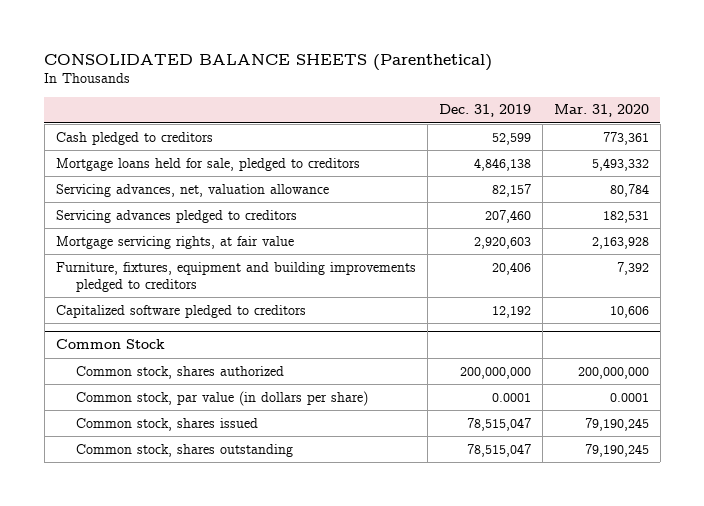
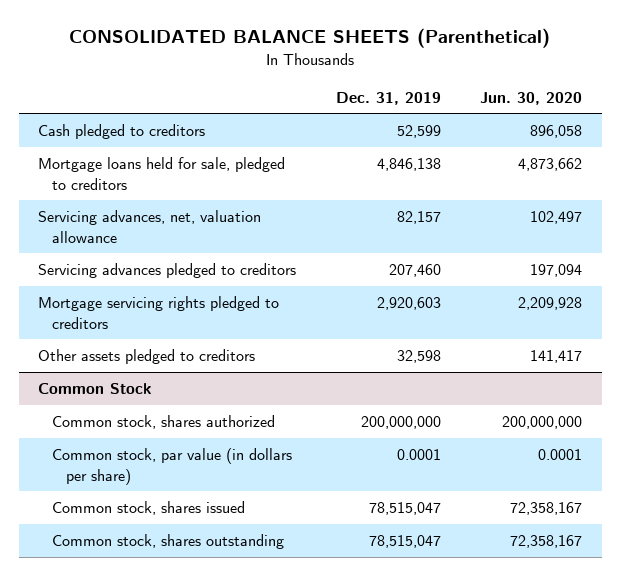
[553,104,649,118] Mar. 31, 2020 -> none
none -> [480,91,583,105] Jun. 30, 2020
[55,261,416,292] Furniture, fixtures, equipment and building improvements pledged to creditors -> none
[55,304,306,318] Capitalized software pledged to creditors -> none
[55,235,294,249] Mortgage servicing rights, at fair value -> [38,295,280,329] Mortgage servicing rights pledged to creditors
none -> [38,348,256,364] Other assets pledged to creditors

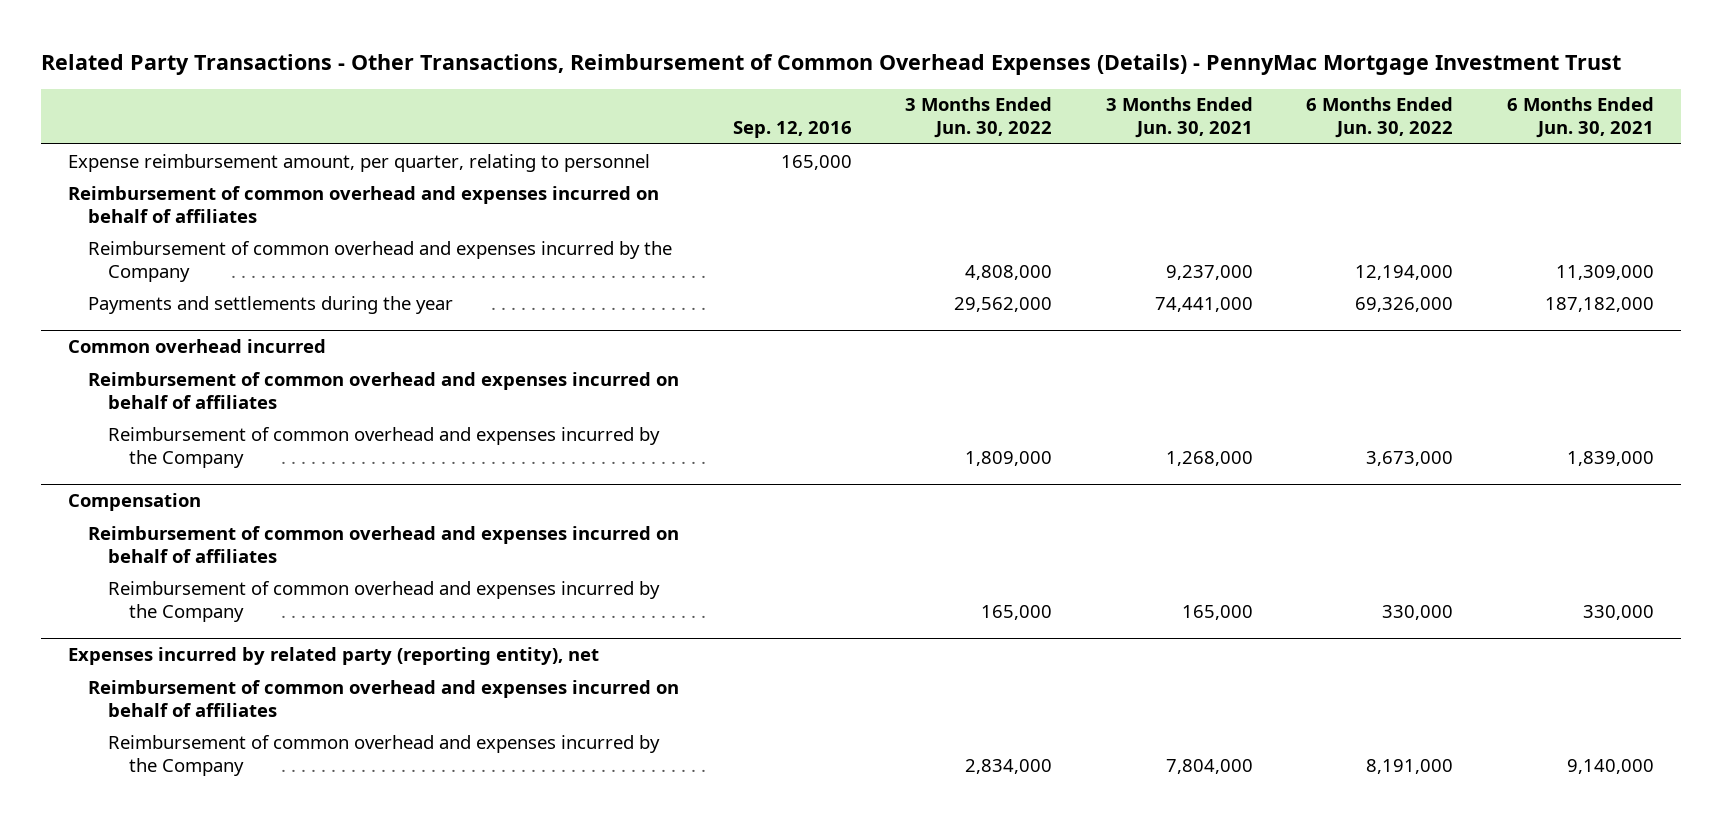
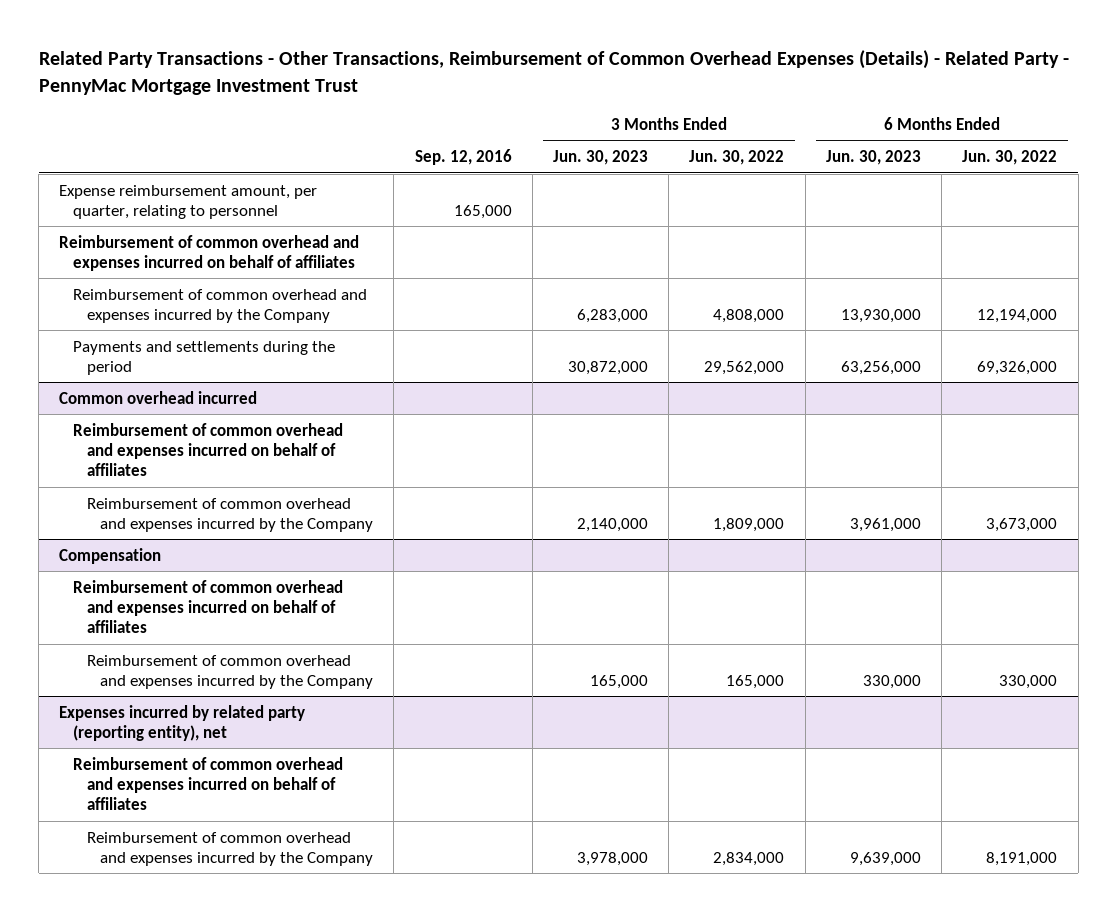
[40,53,1621,75] Related Party Transactions - Other Transactions, Reimbursement of Common Overhead Expenses (Details) - PennyMac Mortgage Investment Trust -> [38,50,1069,95] Related Party Transactions - Other Transactions, Reimbursement of Common Overhead Expenses (Details) - Related Party - PennyMac Mortgage Investment Trust
[1105,97,1253,139] 3 Months Ended Jun. 30, 2021 -> none
[1506,97,1654,139] 6 Months Ended Jun. 30, 2021 -> none
none -> [552,150,648,166] Jun. 30, 2023
none -> [825,150,921,166] Jun. 30, 2023
[88,295,454,314] Payments and settlements during the year -> [72,340,335,376] Payments and settlements during the period

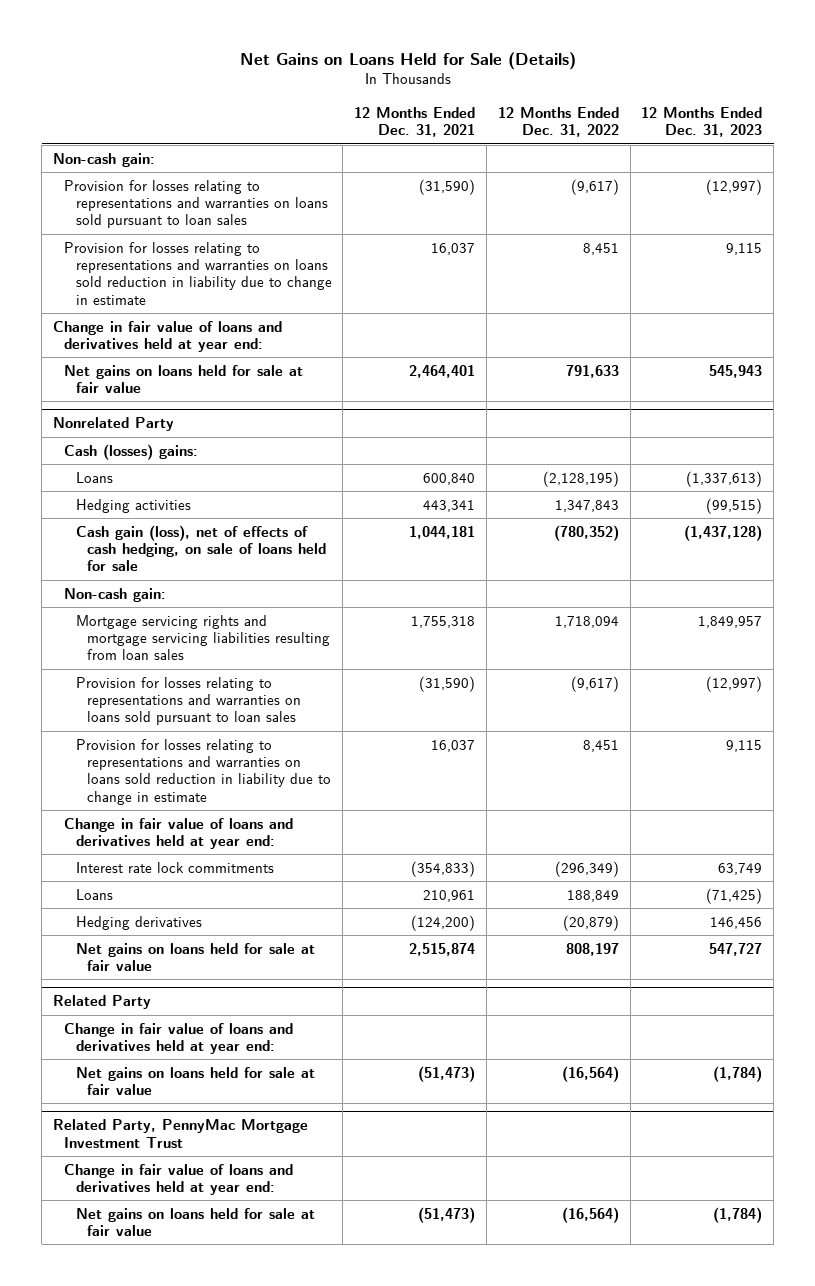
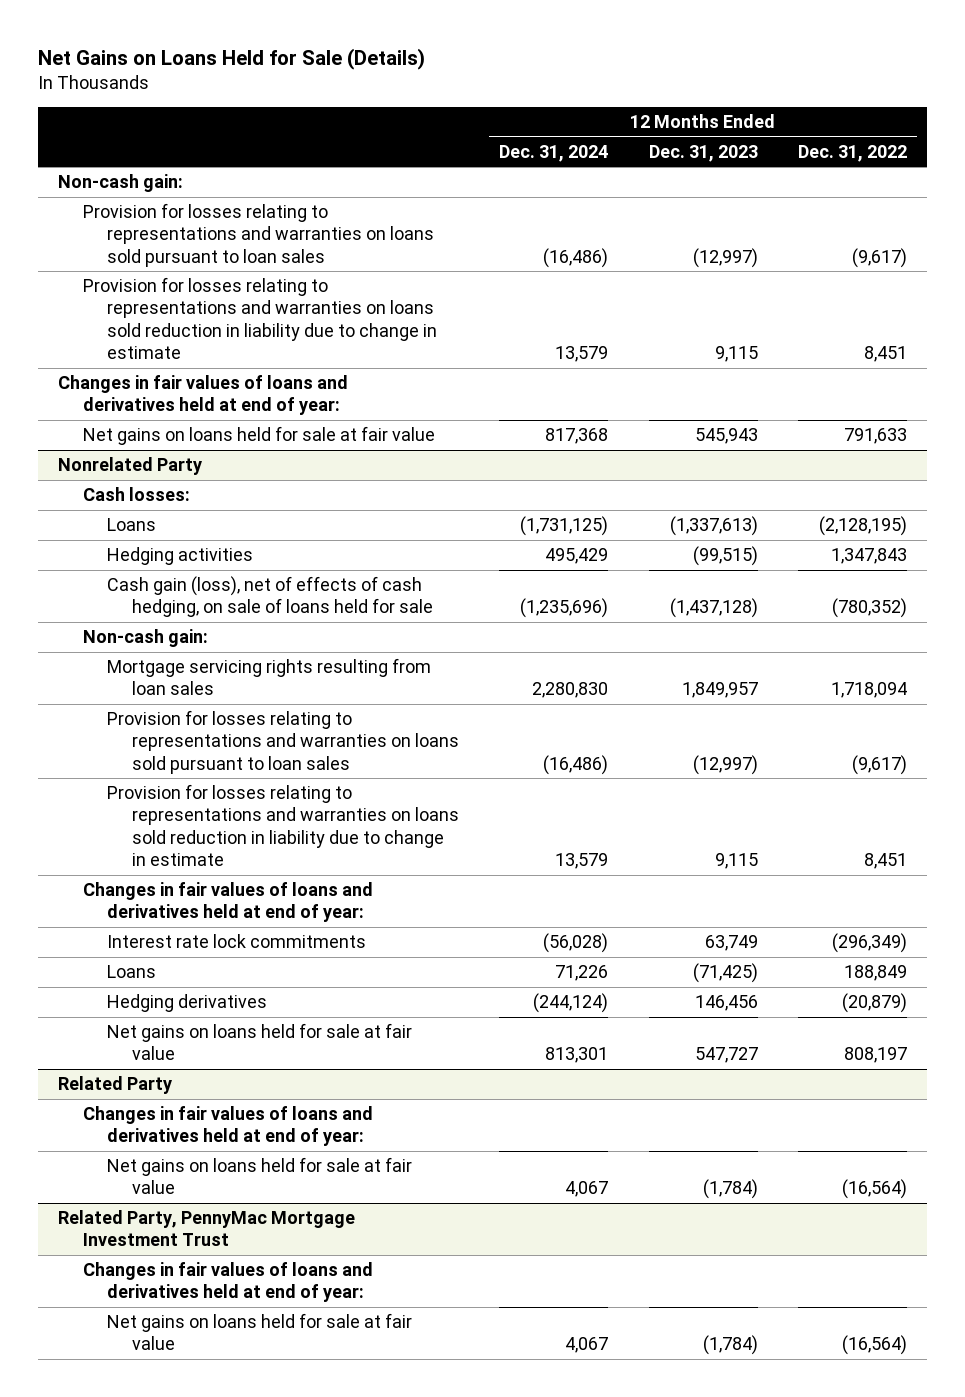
[354,106,476,138] 12 Months Ended Dec. 31, 2021 -> none
none -> [499,144,609,162] Dec. 31, 2024
[52,320,282,353] Change in fair value of loans and derivatives held at year end: -> [57,375,348,416] Changes in fair values of loans and derivatives held at end of year:
[64,443,199,460] Cash (losses) gains: -> [82,487,190,502] Cash losses:
[75,614,331,661] Mortgage servicing rights and mortgage servicing liabilities resulting from loan sales -> [107,658,432,696] Mortgage servicing rights resulting from loan sales
[64,817,294,850] Change in fair value of loans and derivatives held at year end: -> [82,882,373,923] Changes in fair values of loans and derivatives held at end of year:
[64,1022,294,1055] Change in fair value of loans and derivatives held at year end: -> [82,1106,373,1147] Changes in fair values of loans and derivatives held at end of year:
[64,1163,294,1196] Change in fair value of loans and derivatives held at year end: -> [82,1262,373,1303] Changes in fair values of loans and derivatives held at end of year:

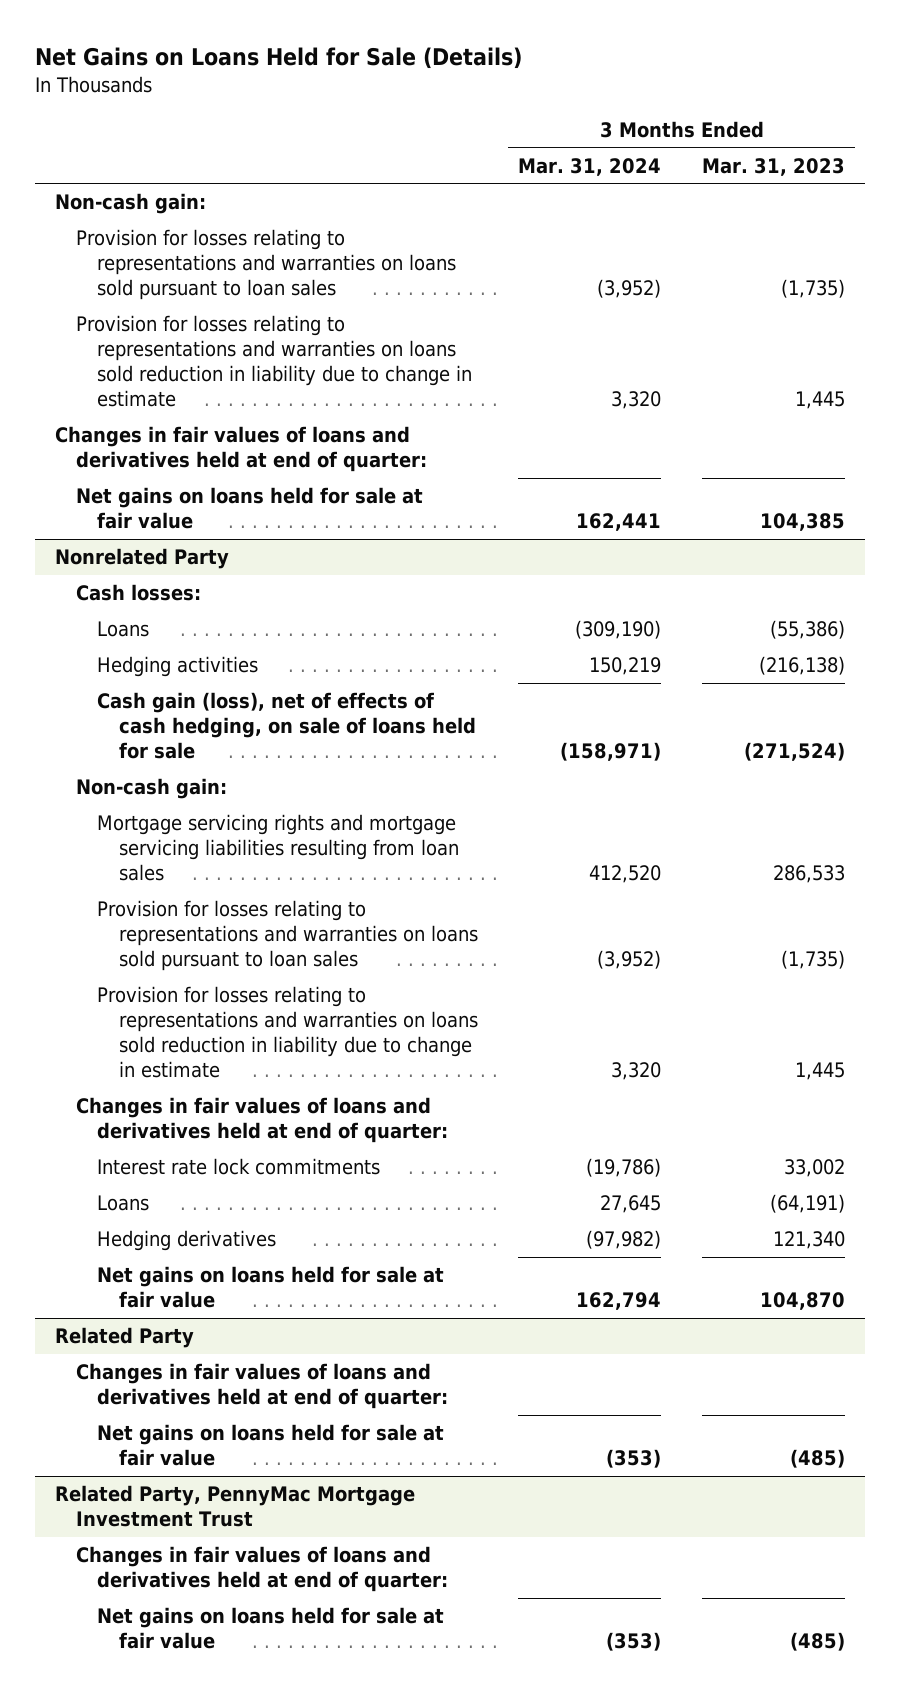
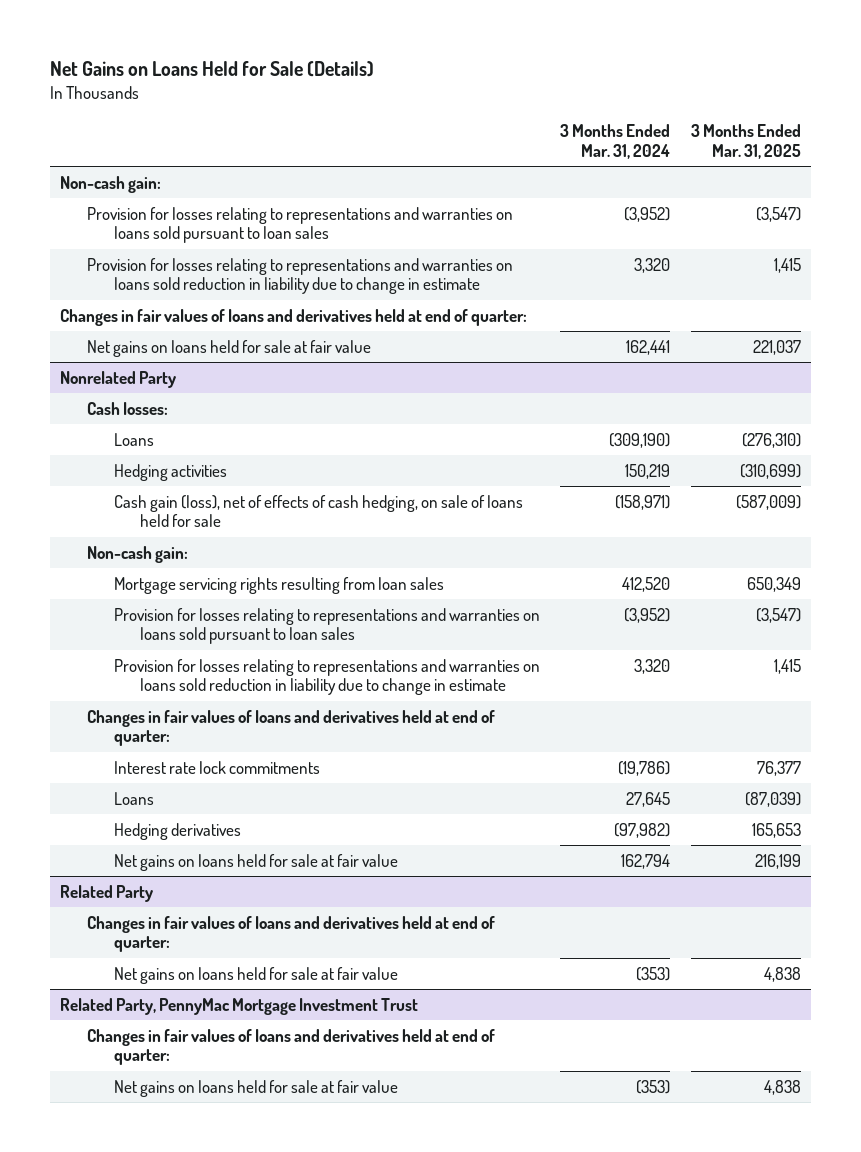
[702,157,846,176] Mar. 31, 2023 -> none
none -> [690,124,801,159] 3 Months Ended Mar. 31, 2025
[97,814,459,882] Mortgage servicing rights and mortgage servicing liabilities resulting from loan sales -> [113,576,444,594] Mortgage servicing rights resulting from loan sales

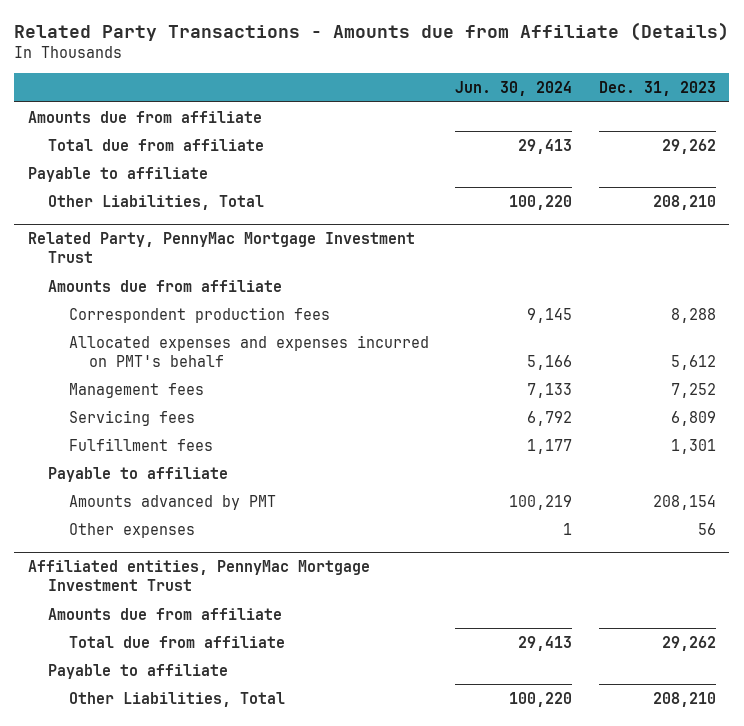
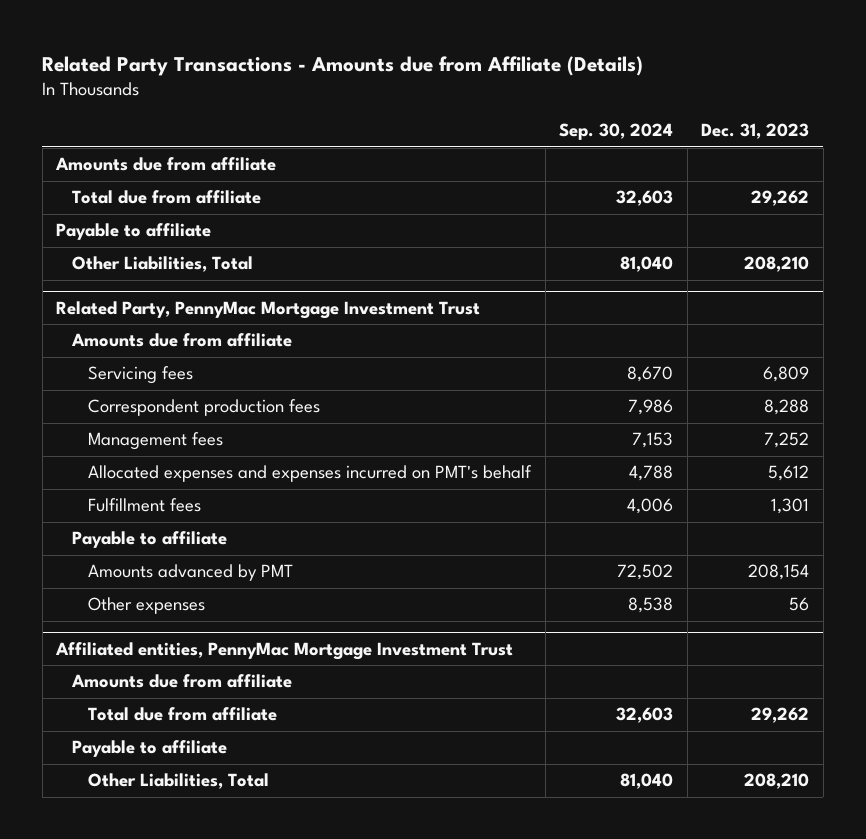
[455,80,573,96] Jun. 30, 2024 -> none
none -> [559,123,674,141] Sep. 30, 2024
[68,409,195,426] Servicing fees -> [88,366,194,385] Servicing fees
[68,334,429,367] Allocated expenses and expenses incurred on PMT's behalf -> [88,465,533,483] Allocated expenses and expenses incurred on PMT's behalf

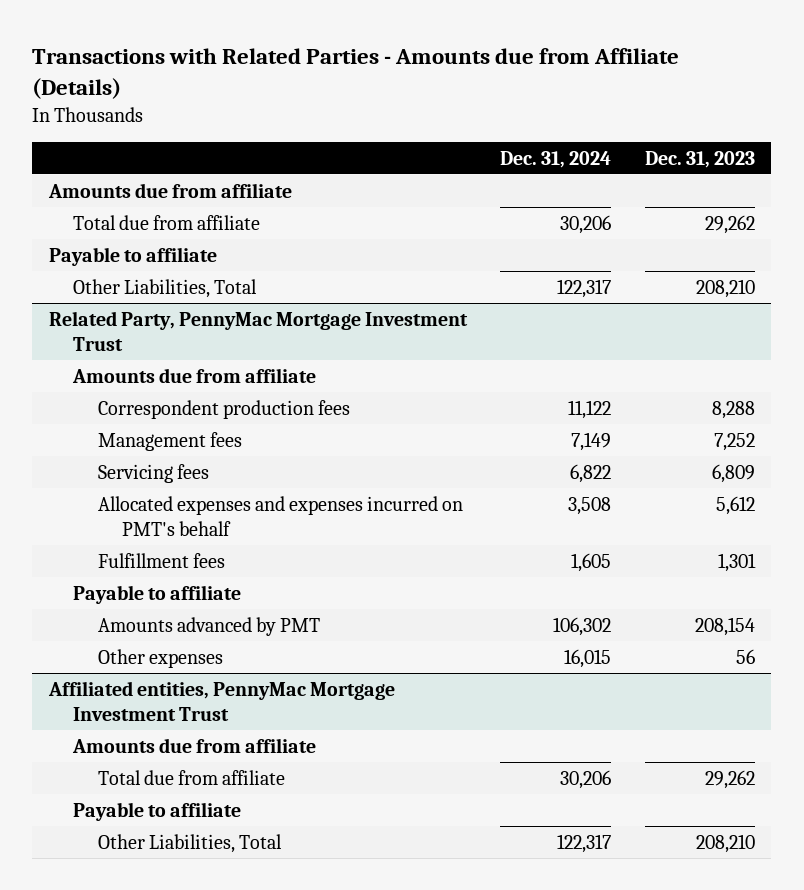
[42,55,644,76] Related Party Transactions - Amounts due from Affiliate (Details) -> [32,47,680,99] Transactions with Related Parties - Amounts due from Affiliate (Details)
[559,123,674,141] Sep. 30, 2024 -> none
none -> [500,150,612,168] Dec. 31, 2024
[88,366,194,385] Servicing fees -> [97,463,209,483] Servicing fees

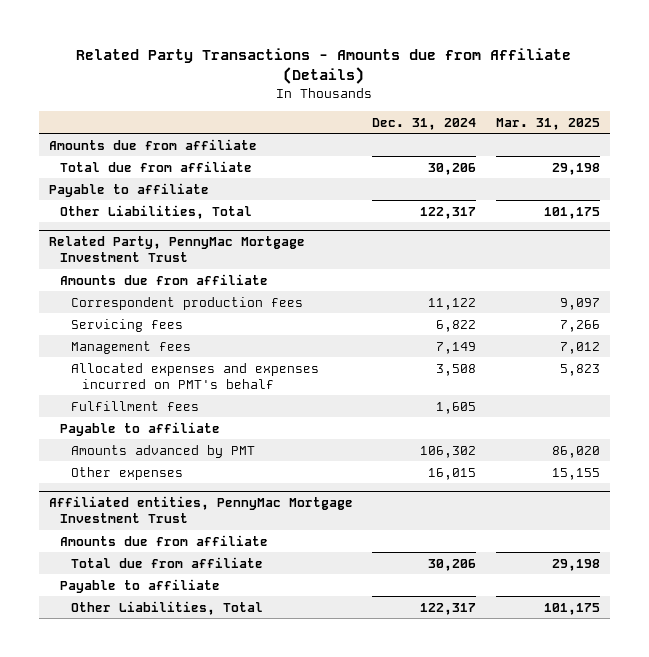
[32,47,680,99] Transactions with Related Parties - Amounts due from Affiliate (Details) -> [76,47,572,85] Related Party Transactions - Amounts due from Affiliate (Details)
[644,150,755,168] Dec. 31, 2023 -> none
none -> [496,117,601,130] Mar. 31, 2025
[97,431,242,451] Management fees -> [71,340,192,354] Management fees

